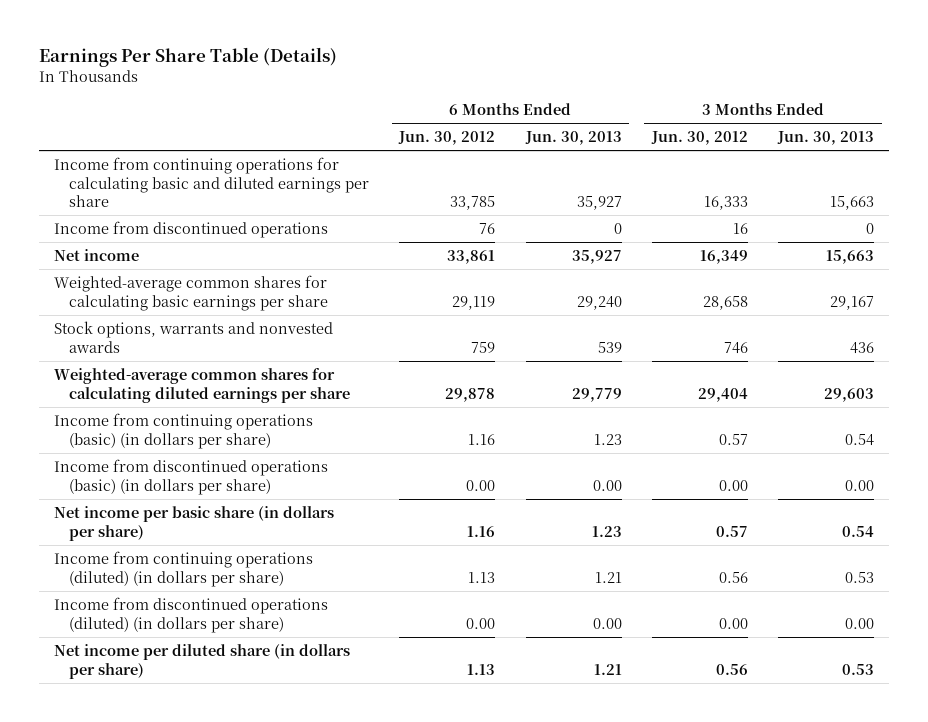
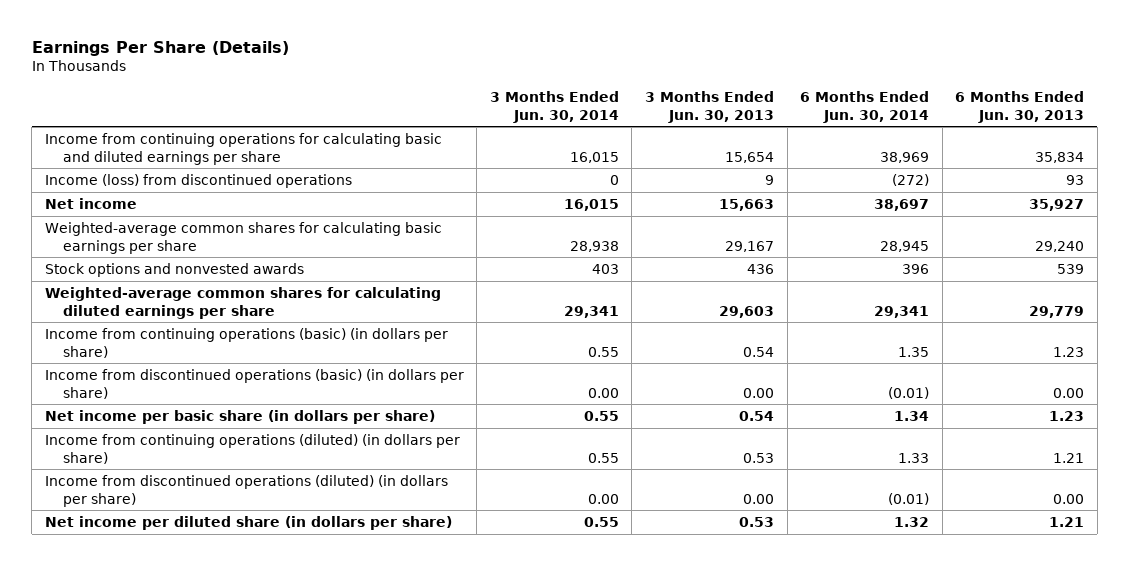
[39,46,338,67] Earnings Per Share Table (Details) -> [31,40,289,56] Earnings Per Share (Details)
[398,131,496,146] Jun. 30, 2012 -> none
[650,131,748,146] Jun. 30, 2012 -> none
none -> [489,90,619,123] 3 Months Ended Jun. 30, 2014
none -> [800,90,930,123] 6 Months Ended Jun. 30, 2014
[576,196,622,211] 35,927 -> [1035,151,1085,163] 35,834
[830,196,875,211] 15,663 -> [725,151,775,163] 15,654
[54,220,329,238] Income from discontinued operations -> [44,173,352,188] Income (loss) from discontinued operations
[613,222,622,234] 0 -> [1066,174,1085,185] 93
[866,222,875,234] 0 -> [765,174,775,185] 9
[54,320,334,353] Stock options, warrants and nonvested awards -> [44,262,304,277] Stock options and nonvested awards

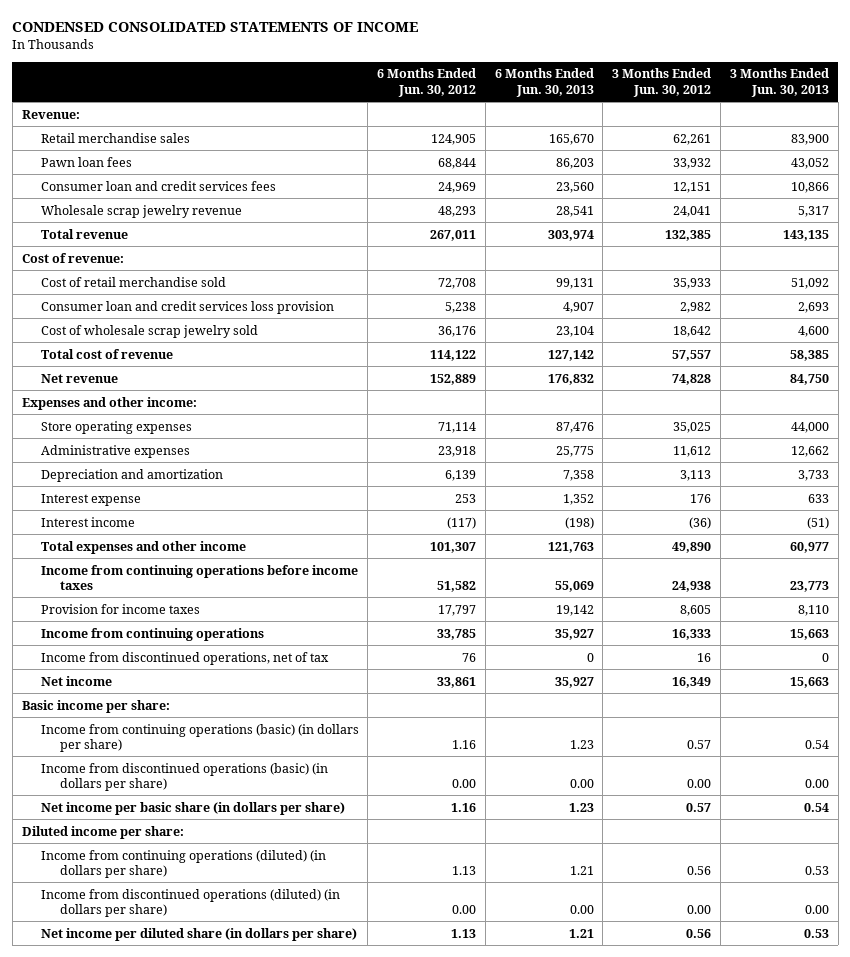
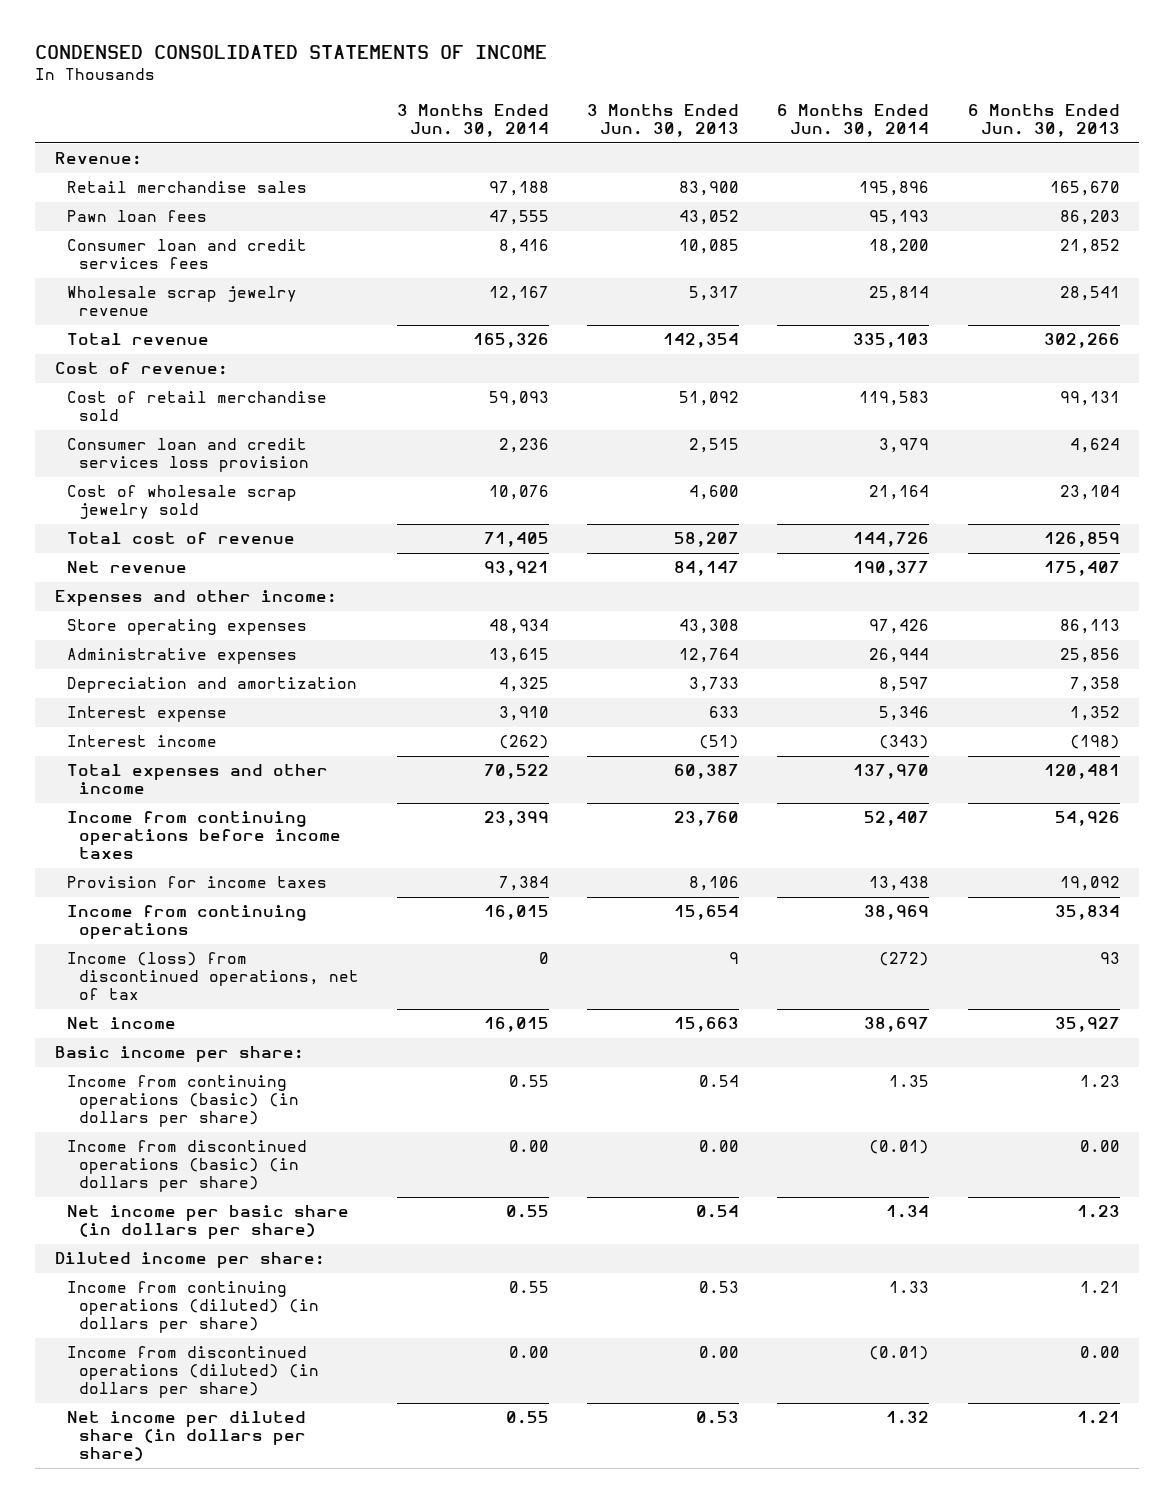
[377,68,477,97] 6 Months Ended Jun. 30, 2012 -> none
[612,68,712,97] 3 Months Ended Jun. 30, 2012 -> none
none -> [396,103,549,138] 3 Months Ended Jun. 30, 2014
none -> [777,103,930,138] 6 Months Ended Jun. 30, 2014
[555,181,594,193] 23,560 -> [1059,239,1120,255] 21,852
[790,181,829,193] 10,866 -> [679,239,740,255] 10,085
[547,229,594,241] 303,974 -> [1043,333,1120,349] 302,266
[782,229,829,241] 143,135 -> [663,333,740,349] 142,354
[562,301,594,313] 4,907 -> [1069,438,1120,454] 4,624
[797,301,829,313] 2,693 -> [689,438,740,454] 2,515
[547,349,594,361] 127,142 -> [1043,532,1120,548] 126,859
[789,349,829,361] 58,385 -> [674,532,740,548] 58,207
[547,373,594,385] 176,832 -> [1043,561,1120,577] 175,407
[789,373,829,385] 84,750 -> [674,561,740,577] 84,147
[555,421,594,433] 87,476 -> [1059,619,1120,635] 86,113
[790,421,829,433] 44,000 -> [679,619,740,635] 43,308
[555,445,594,457] 25,775 -> [1059,648,1120,664] 25,856
[790,445,829,457] 12,662 -> [679,648,740,664] 12,764
[547,541,594,553] 121,763 -> [1043,764,1120,780] 120,481
[789,541,829,553] 60,977 -> [674,764,740,780] 60,387
[554,581,594,593] 55,069 -> [1054,811,1120,827] 54,926
[789,581,829,593] 23,773 -> [674,811,740,827] 23,760
[555,604,594,616] 19,142 -> [1059,876,1120,892] 19,092
[797,604,829,616] 8,110 -> [689,876,740,892] 8,106
[554,628,594,640] 35,927 -> [1054,905,1120,921] 35,834
[789,628,829,640] 15,663 -> [674,905,740,921] 15,654
[40,651,329,665] Income from discontinued operations, net of tax -> [66,952,359,1001] Income (loss) from discontinued operations, net of tax
[586,652,594,662] 0 -> [1099,952,1120,965] 93
[821,652,829,662] 0 -> [729,952,740,965] 9

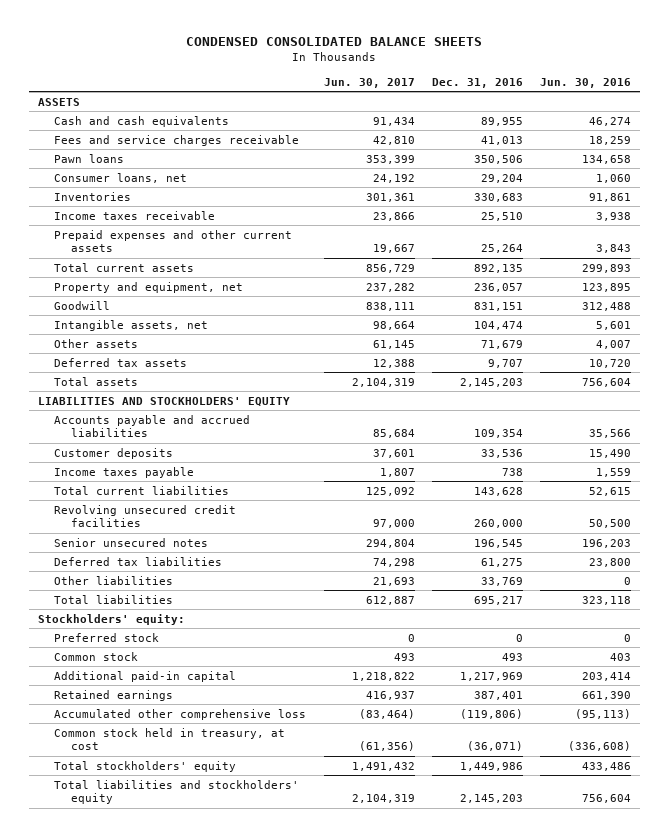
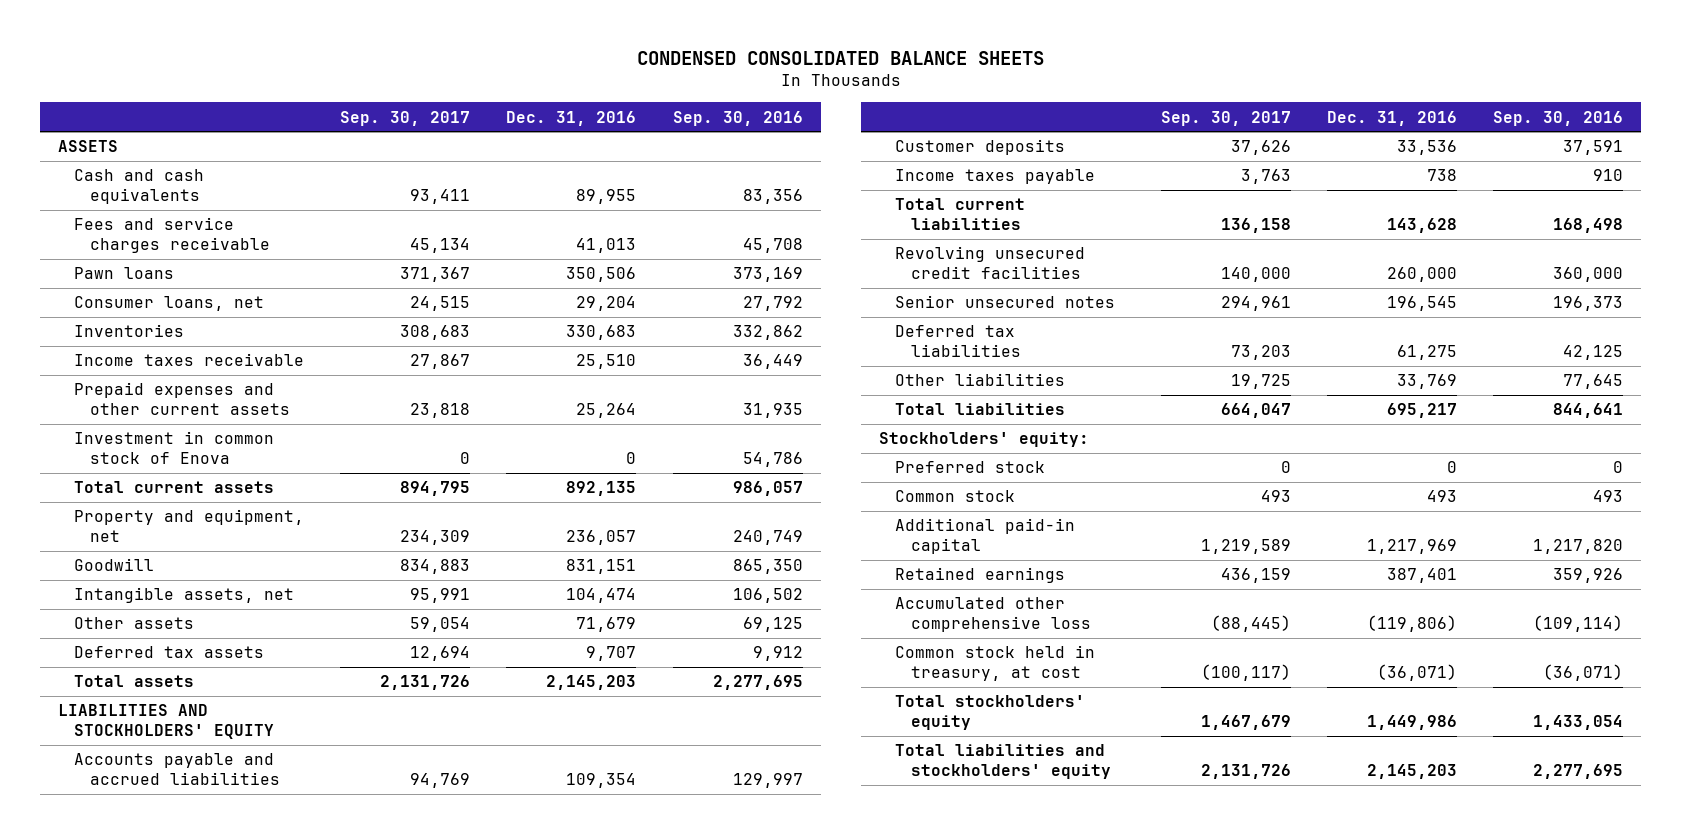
[323,77,415,88] Jun. 30, 2017 -> none
[540,77,632,88] Jun. 30, 2016 -> none
none -> [340,110,471,126] Sep. 30, 2017
none -> [672,110,803,126] Sep. 30, 2016
none -> [74,431,275,465] Investment in common stock of Enova

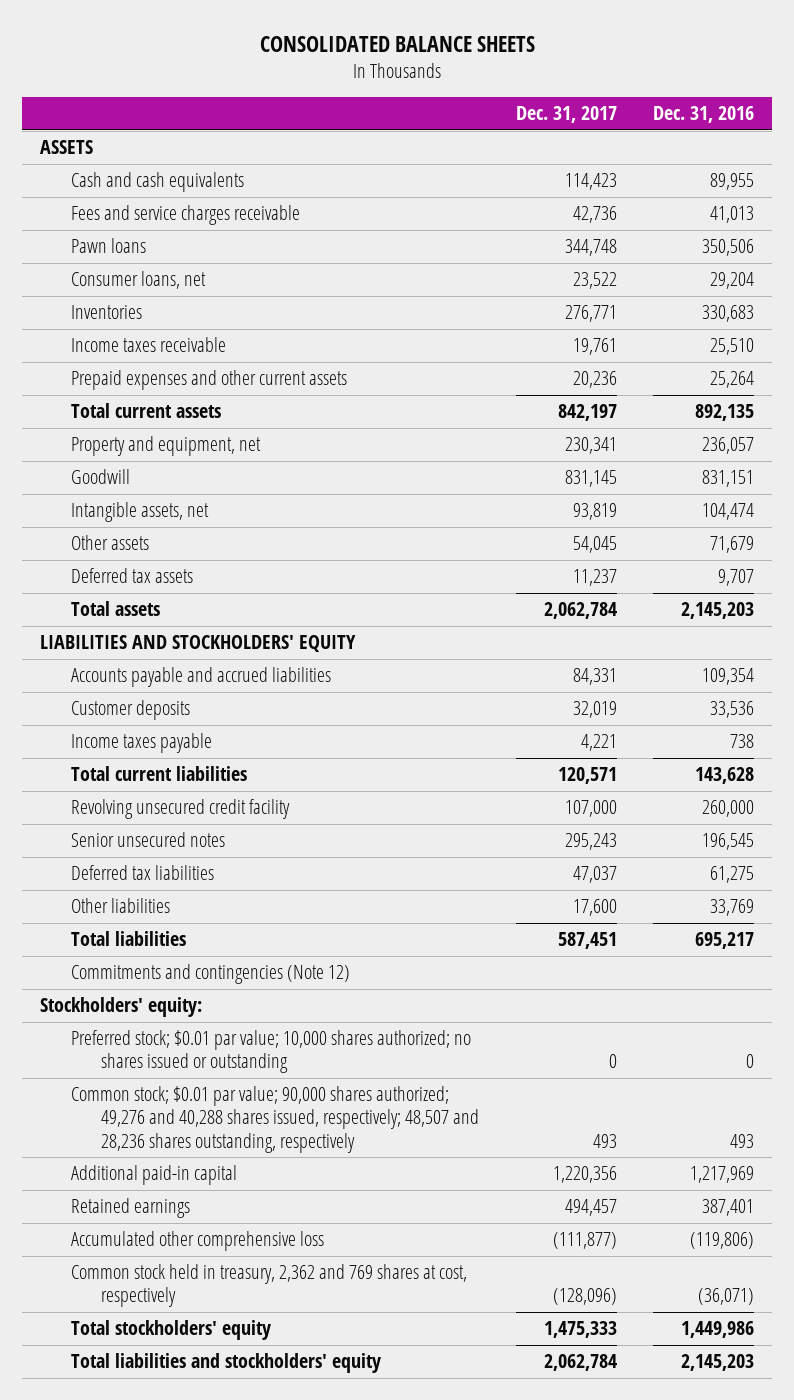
[636,50,1044,65] CONDENSED CONSOLIDATED BALANCE SHEETS -> [260,35,536,52] CONSOLIDATED BALANCE SHEETS
[340,110,471,126] Sep. 30, 2017 -> none
[672,110,803,126] Sep. 30, 2016 -> none
none -> [515,106,617,124] Dec. 31, 2017
[74,431,275,465] Investment in common stock of Enova -> none
[894,246,1085,280] Revolving unsecured credit facilities -> [70,799,290,820] Revolving unsecured credit facility
none -> [70,964,350,985] Commitments and contingencies (Note 12)
[894,461,1045,474] Preferred stock -> [70,1030,471,1074] Preferred stock; $0.01 par value; 10,000 shares authorized; no shares issued or outstanding
[894,490,1015,503] Common stock -> [70,1086,480,1153] Common stock; $0.01 par value; 90,000 shares authorized; 49,276 and 40,288 shares issued, respectively; 48,507 and 28,236 shares outstanding, respectively
[894,645,1095,682] Common stock held in treasury, at cost -> [70,1264,467,1308] Common stock held in treasury, 2,362 and 769 shares at cost, respectively

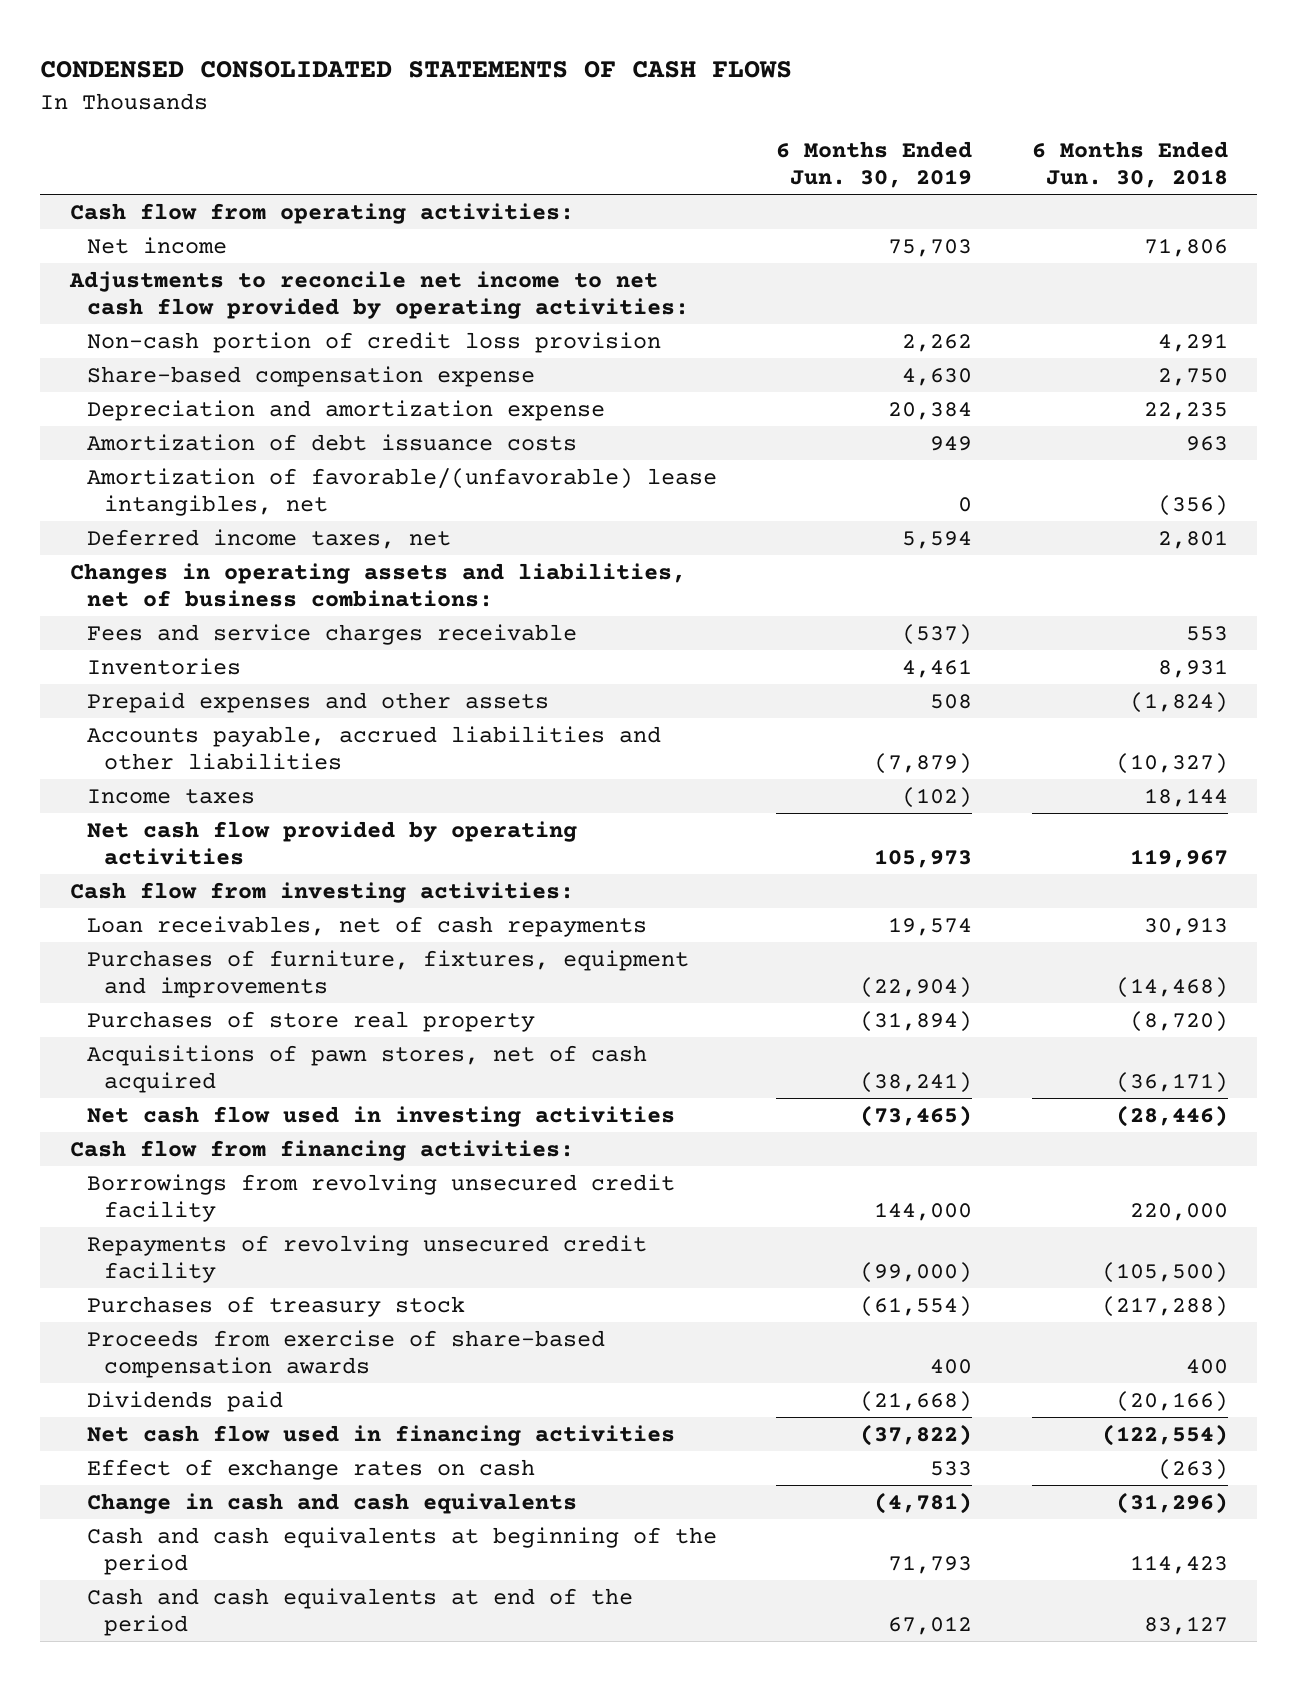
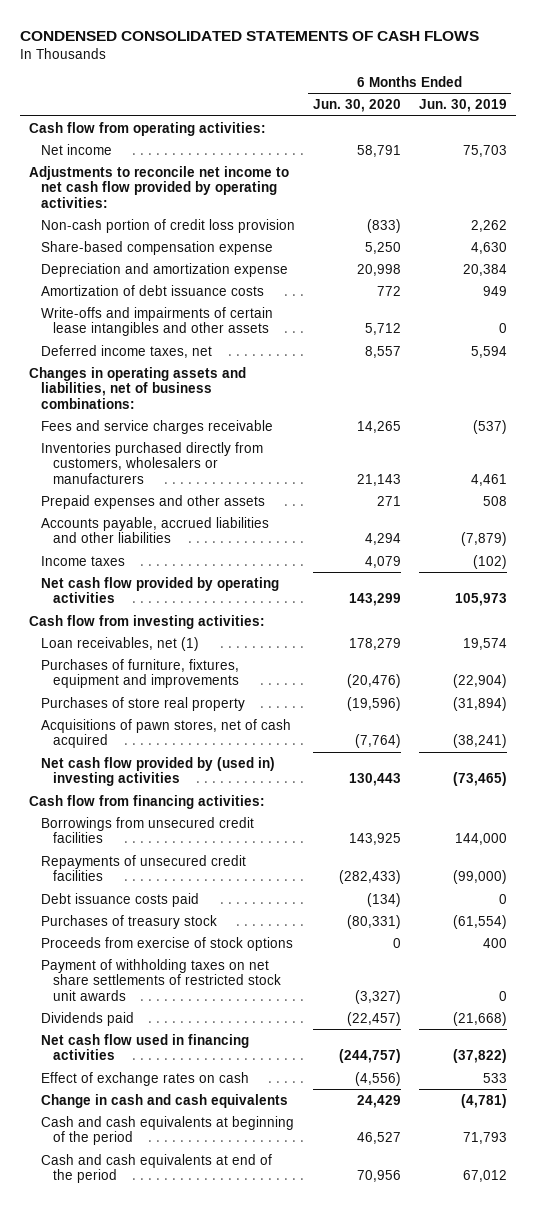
[1031,140,1228,188] 6 Months Ended Jun. 30, 2018 -> none
none -> [312,99,401,113] Jun. 30, 2020
[86,467,717,517] Amortization of favorable/(unfavorable) lease intangibles, net -> none
none -> [40,306,273,337] Write-offs and impairments of certain lease intangibles and other assets
[86,657,241,675] Inventories -> [40,441,263,484] Inventories purchased directly from customers, wholesalers or manufacturers
[86,915,647,937] Loan receivables, net of cash repayments -> [40,636,199,651] Loan receivables, net (1)
[86,1105,675,1127] Net cash flow used in investing activities -> [40,756,275,787] Net cash flow provided by (used in) investing activities
[86,1173,675,1223] Borrowings from revolving unsecured credit facility -> [40,816,254,844] Borrowings from unsecured credit facilities
[86,1234,647,1284] Repayments of revolving unsecured credit facility -> [40,854,246,882] Repayments of unsecured credit facilities
none -> [40,892,199,907] Debt issuance costs paid
[86,1329,605,1379] Proceeds from exercise of share-based compensation awards -> [40,936,293,951] Proceeds from exercise of stock options
none -> [40,958,282,1001] Payment of withholding taxes on net share settlements of restricted stock unit awards

